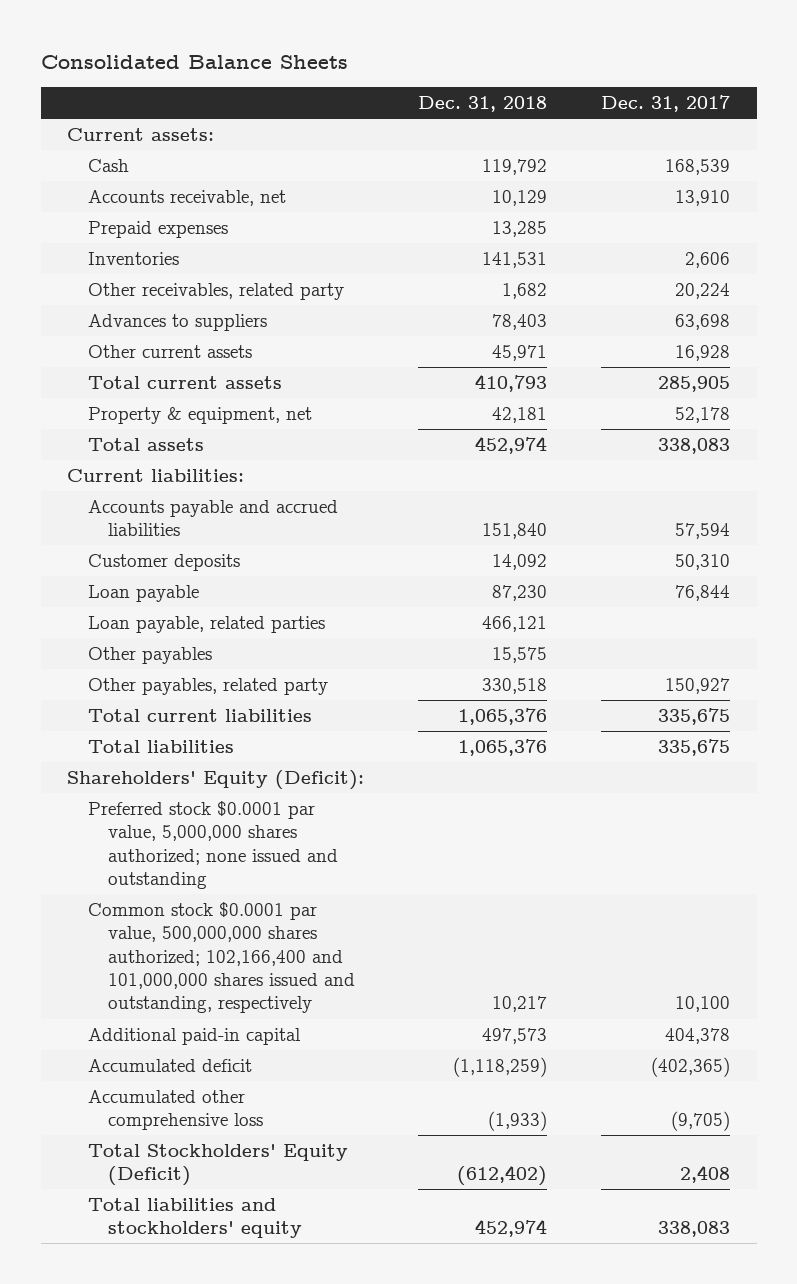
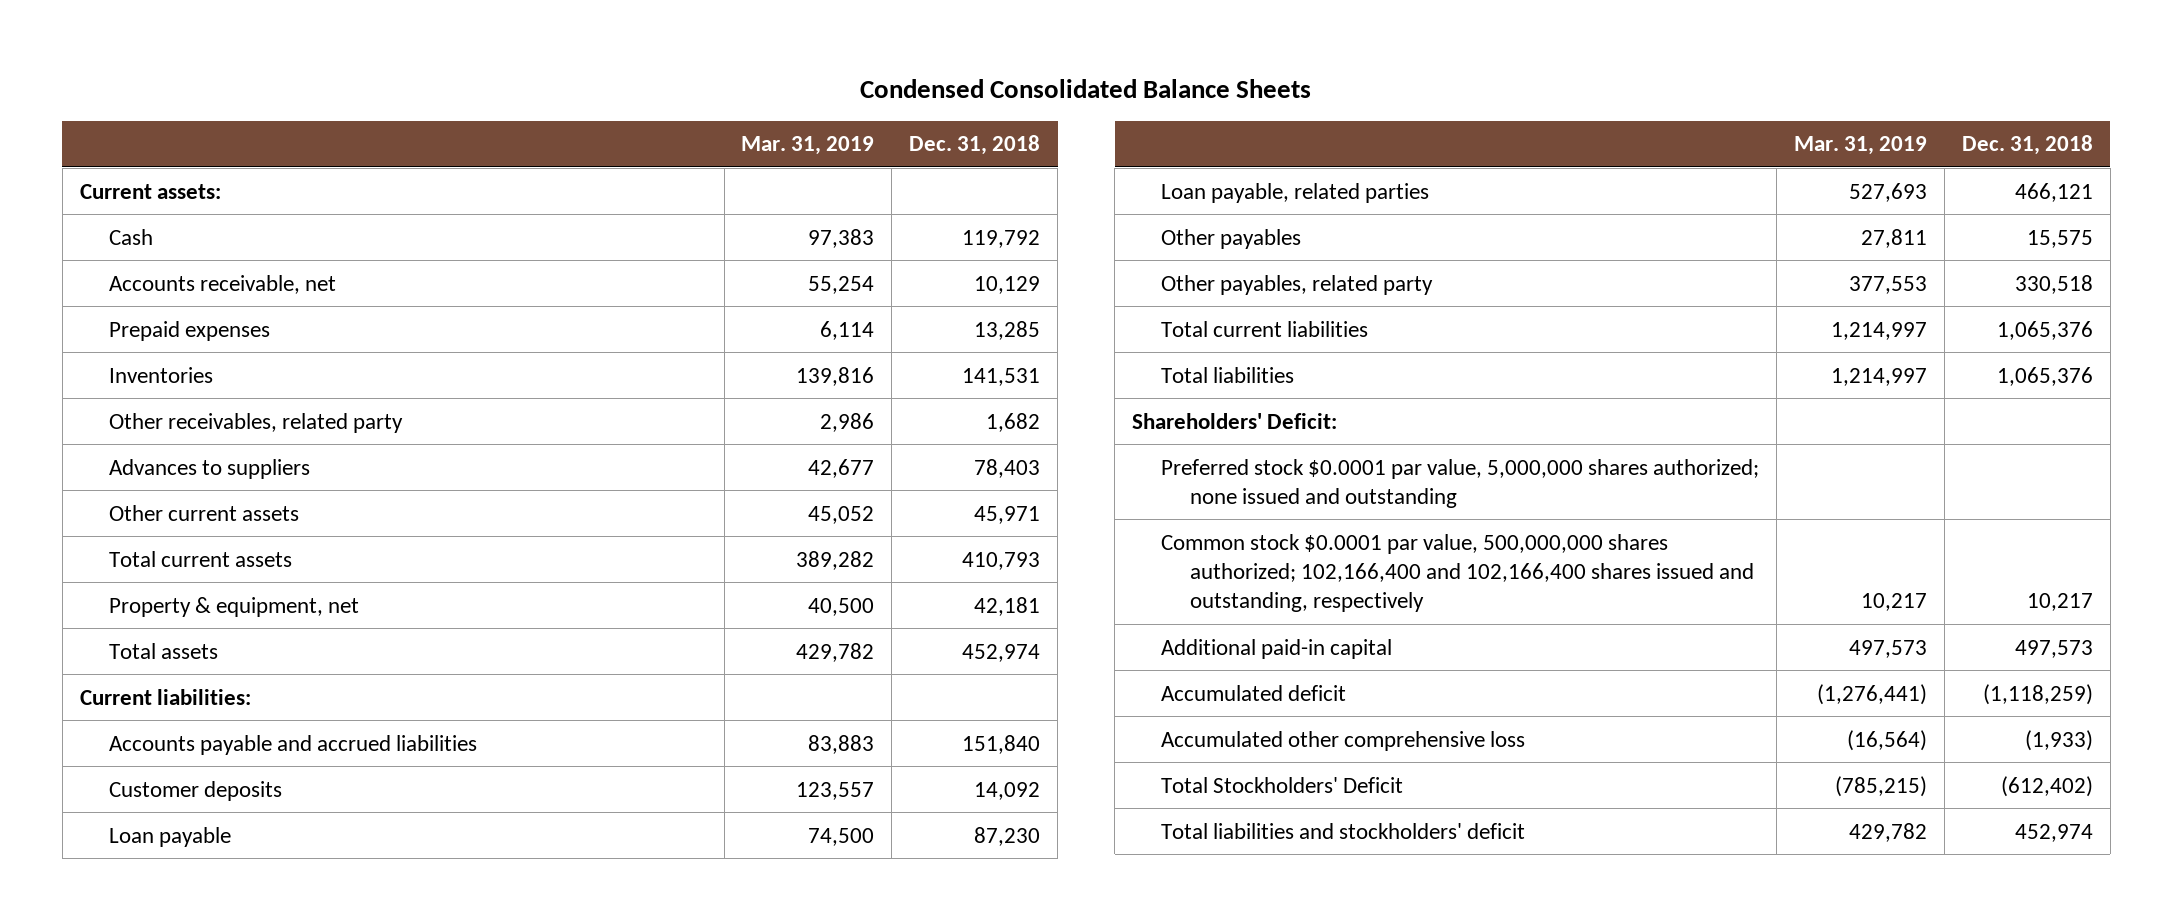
[40,54,348,69] Consolidated Balance Sheets -> [860,78,1312,98] Condensed Consolidated Balance Sheets
[601,95,731,113] Dec. 31, 2017 -> none
none -> [741,136,875,156] Mar. 31, 2019
[67,769,365,790] Shareholders' Equity (Deficit): -> [1132,412,1338,429] Shareholders' Deficit:
[87,901,356,1014] Common stock $0.0001 par value, 500,000,000 shares authorized; 102,166,400 and 101,000,000 shares issued and outstanding, respectively -> [1161,533,1755,613] Common stock $0.0001 par value, 500,000,000 shares authorized; 102,166,400 and 102,166,400 shares issued and outstanding, respectively
[87,1143,348,1187] Total Stockholders' Equity (Deficit) -> [1161,776,1404,793] Total Stockholders' Deficit
[87,1197,303,1239] Total liabilities and stockholders' equity -> [1161,822,1526,839] Total liabilities and stockholders' deficit

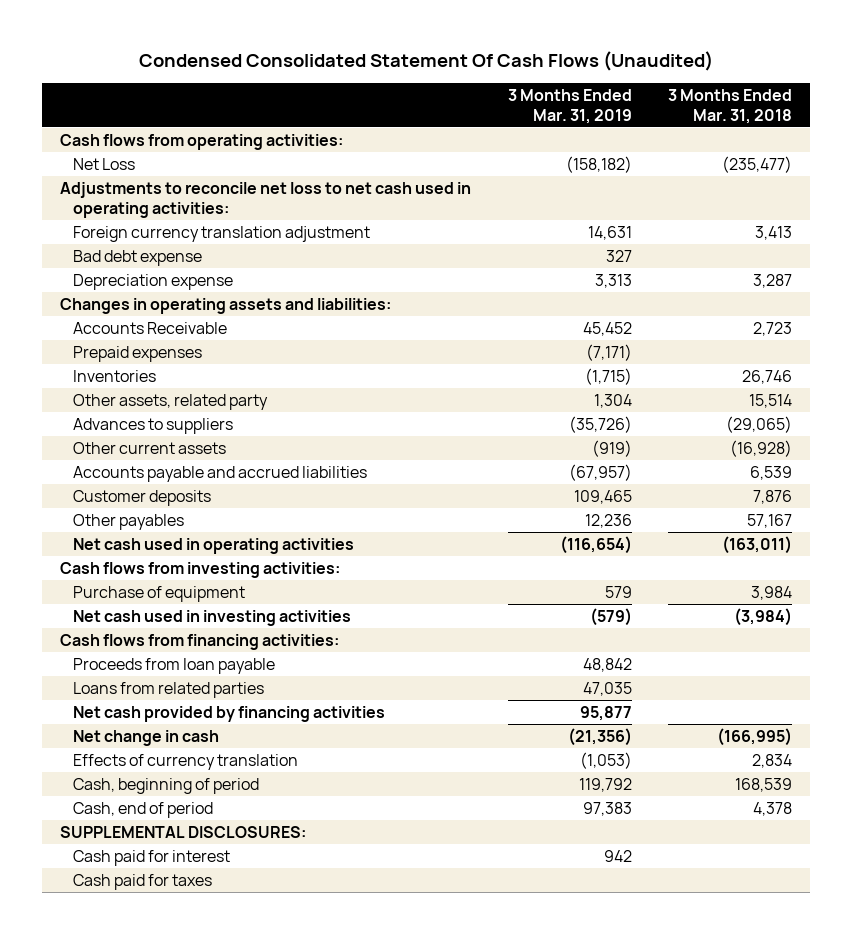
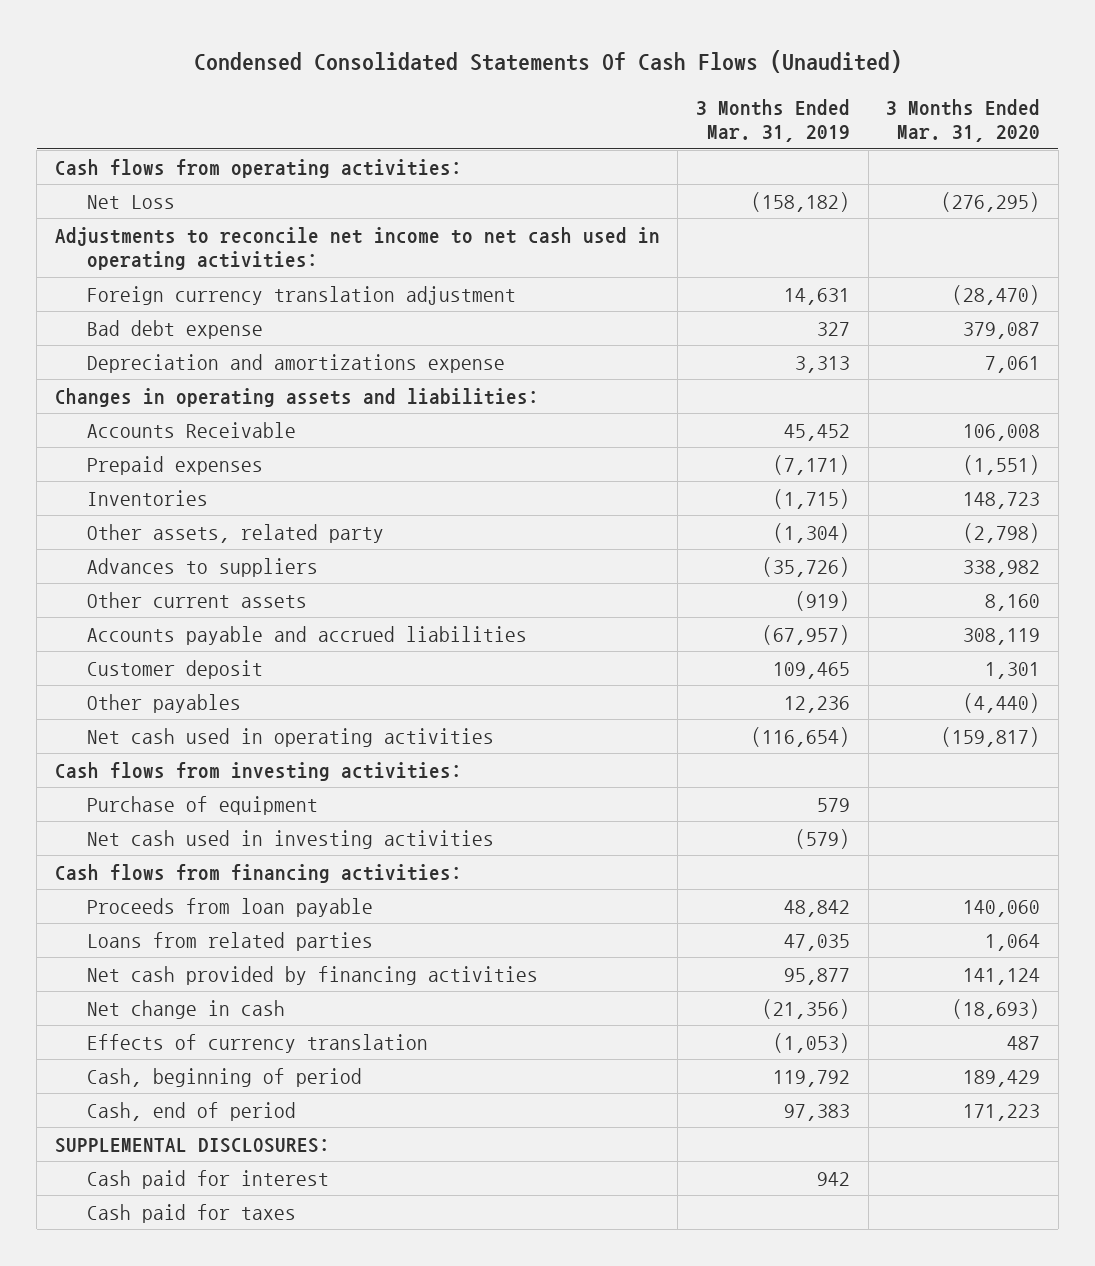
[139,50,714,71] Condensed Consolidated Statement Of Cash Flows (Unaudited) -> [193,50,902,74] Condensed Consolidated Statements Of Cash Flows (Unaudited)
[668,89,793,124] 3 Months Ended Mar. 31, 2018 -> none
none -> [886,98,1041,143] 3 Months Ended Mar. 31, 2020
[59,181,471,218] Adjustments to reconcile net loss to net cash used in operating activities: -> [54,226,660,271] Adjustments to reconcile net income to net cash used in operating activities:
[73,273,234,290] Depreciation expense -> [86,353,505,373] Depreciation and amortizations expense
[593,393,632,408] 1,304 -> [773,522,851,543] (1,304)
[73,489,212,506] Customer deposits -> [86,659,263,679] Customer deposit

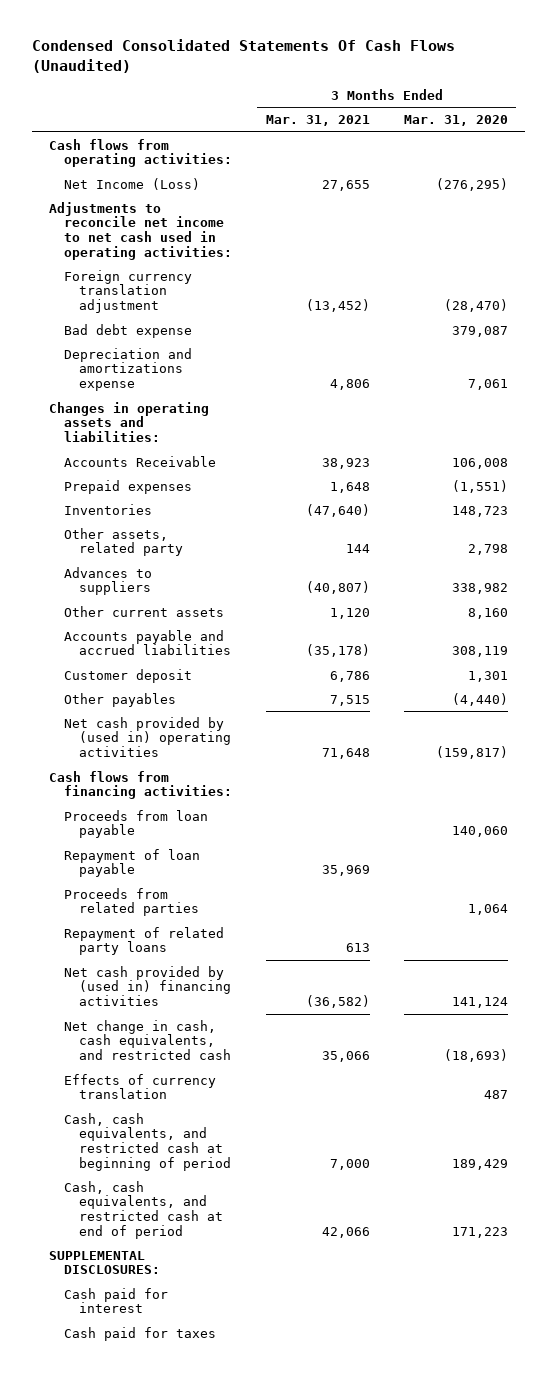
[696,98,851,143] 3 Months Ended Mar. 31, 2019 -> none
none -> [265,115,370,127] Mar. 31, 2021
[86,194,175,209] Net Loss -> [63,177,200,190] Net Income (Loss)
[963,522,1041,543] (2,798) -> [467,544,508,556] 2,798
[54,761,462,781] Cash flows from investing activities: -> none
[86,795,318,815] Purchase of equipment -> none
[86,829,494,849] Net cash used in investing activities -> none
[86,727,494,747] Net cash used in operating activities -> [63,716,232,758] Net cash provided by (used in) operating activities
none -> [63,848,200,878] Repayment of loan payable
[86,931,373,951] Loans from related parties -> [63,887,200,917] Proceeds from related parties
none -> [63,926,224,956] Repayment of related party loans
[86,965,538,985] Net cash provided by financing activities -> [63,965,232,1007] Net cash provided by (used in) financing activities
[86,999,285,1019] Net change in cash -> [63,1019,232,1061] Net change in cash, cash equivalents, and restricted cash
[86,1067,362,1087] Cash, beginning of period -> [63,1112,232,1171] Cash, cash equivalents, and restricted cash at beginning of period
[86,1101,296,1121] Cash, end of period -> [63,1180,224,1239] Cash, cash equivalents, and restricted cash at end of period

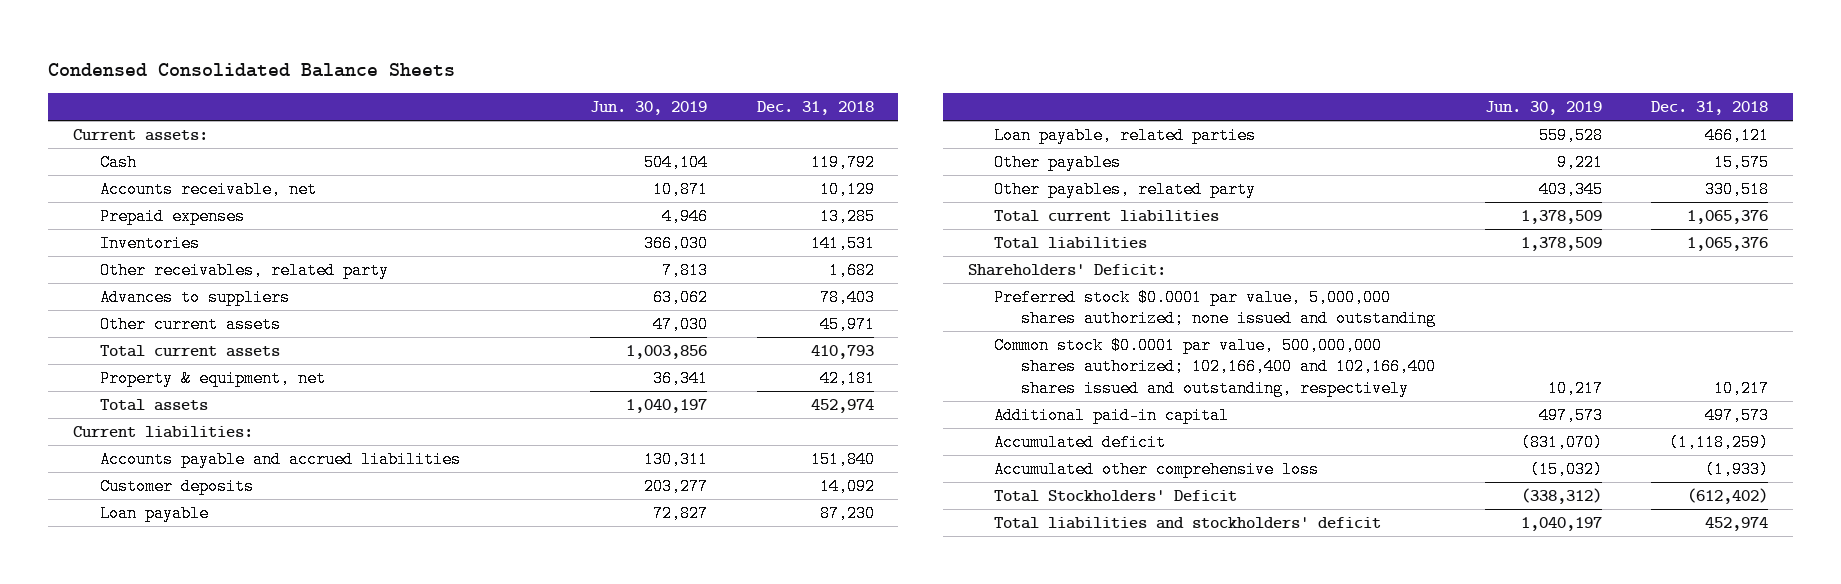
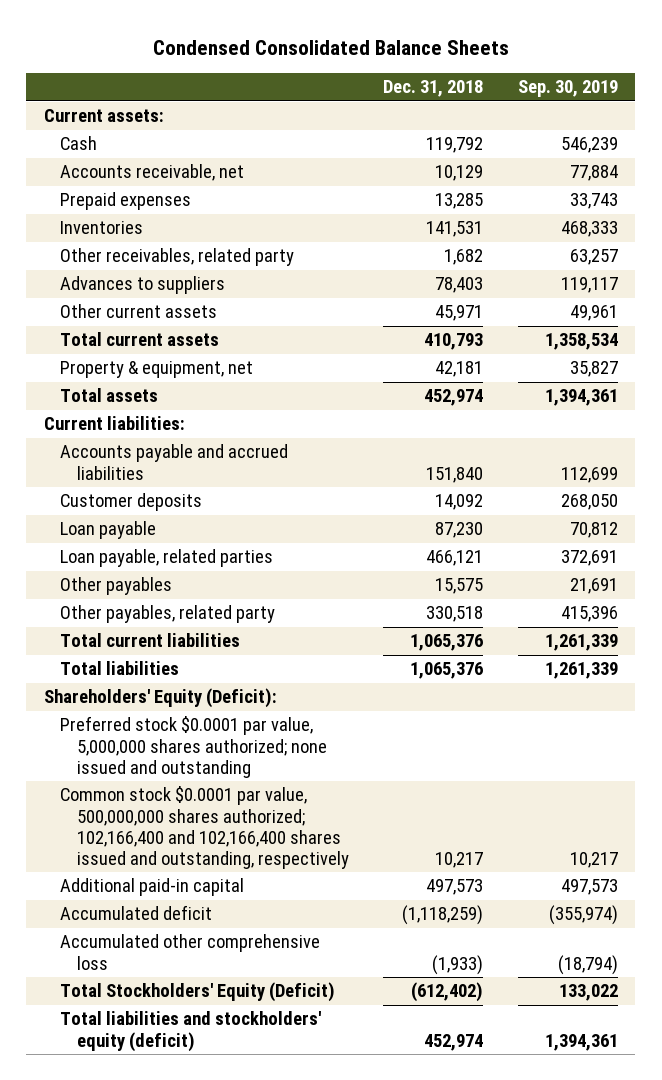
[589,101,707,116] Jun. 30, 2019 -> none
none -> [517,80,618,98] Sep. 30, 2019
[967,263,1166,276] Shareholders' Deficit: -> [43,688,277,709] Shareholders' Equity (Deficit):
[994,489,1238,502] Total Stockholders' Deficit -> [60,982,336,1003] Total Stockholders' Equity (Deficit)
[994,516,1382,529] Total liabilities and stockholders' deficit -> [60,1011,322,1052] Total liabilities and stockholders' equity (deficit)

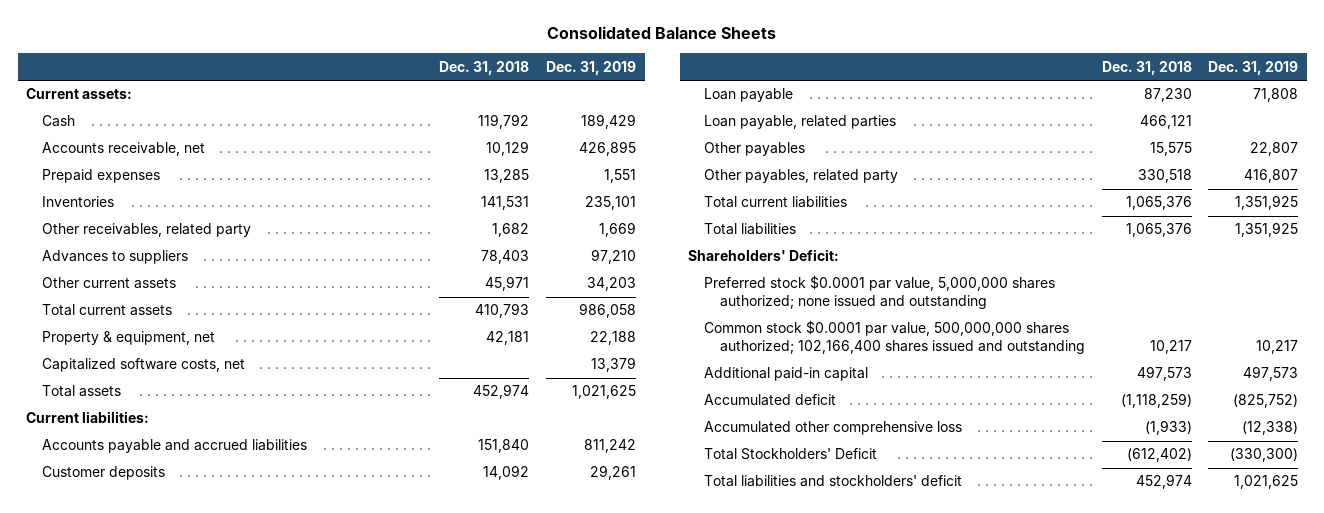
[152,39,509,55] Condensed Consolidated Balance Sheets -> [547,26,777,40] Consolidated Balance Sheets
[517,80,618,98] Sep. 30, 2019 -> none
none -> [546,60,637,75] Dec. 31, 2019
none -> [41,358,245,373] Capitalized software costs, net
[43,688,277,709] Shareholders' Equity (Deficit): -> [688,249,840,262] Shareholders' Deficit:
[60,786,349,869] Common stock $0.0001 par value, 500,000,000 shares authorized; 102,166,400 and 102,166,400 shares issued and outstanding, respectively -> [703,320,1085,355] Common stock $0.0001 par value, 500,000,000 shares authorized; 102,166,400 shares issued and outstanding
[60,982,336,1003] Total Stockholders' Equity (Deficit) -> [703,448,877,461] Total Stockholders' Deficit
[60,1011,322,1052] Total liabilities and stockholders' equity (deficit) -> [703,475,962,488] Total liabilities and stockholders' deficit

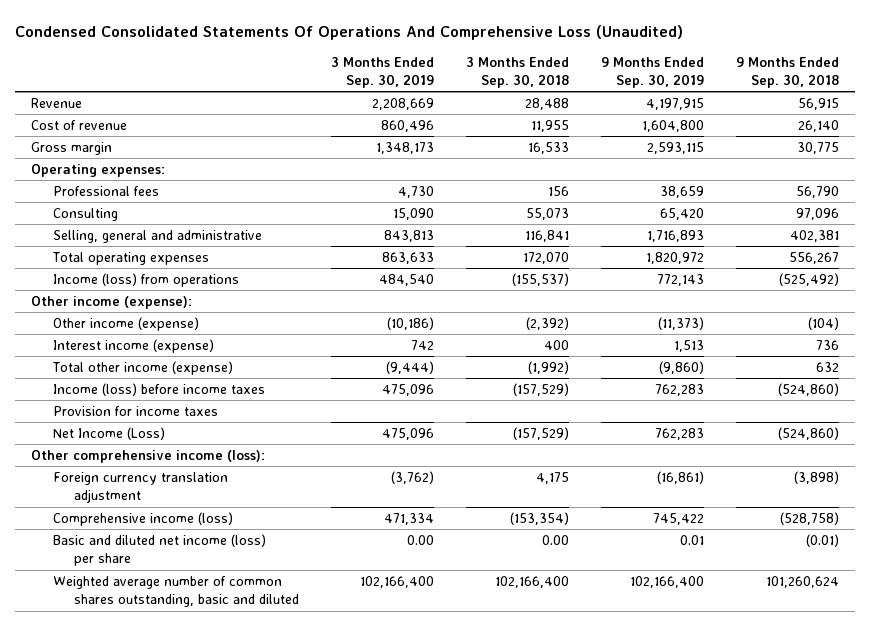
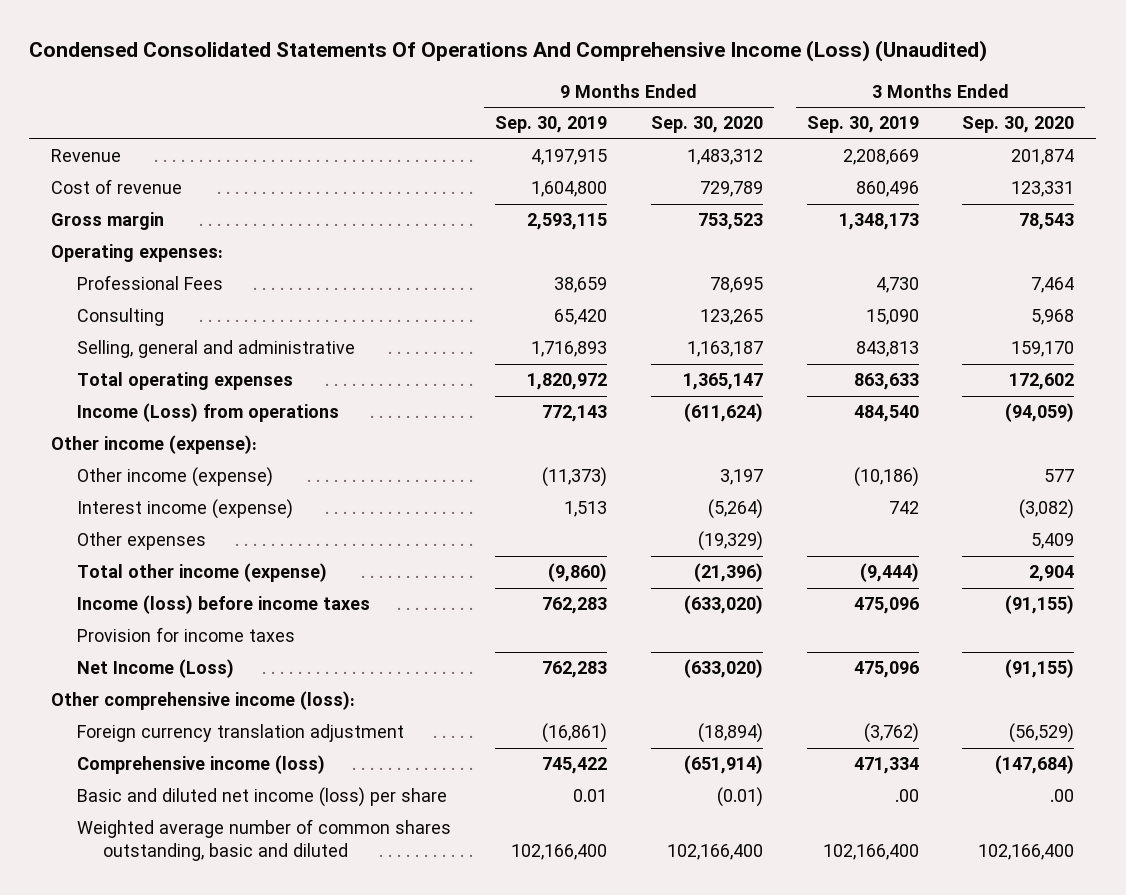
[14,24,683,40] Condensed Consolidated Statements Of Operations And Comprehensive Loss (Unaudited) -> [29,40,988,63] Condensed Consolidated Statements Of Operations And Comprehensive Income (Loss) (Unaudited)
[466,56,570,88] 3 Months Ended Sep. 30, 2018 -> none
[736,56,840,88] 9 Months Ended Sep. 30, 2018 -> none
none -> [650,116,763,134] Sep. 30, 2020
none -> [962,116,1075,134] Sep. 30, 2020
[52,185,159,196] Professional fees -> [76,275,223,291] Professional Fees
[52,272,239,287] Income (loss) from operations -> [76,403,339,423] Income (Loss) from operations
none -> [76,532,206,551] Other expenses
[407,534,435,545] 0.00 -> [894,789,919,803] .00

